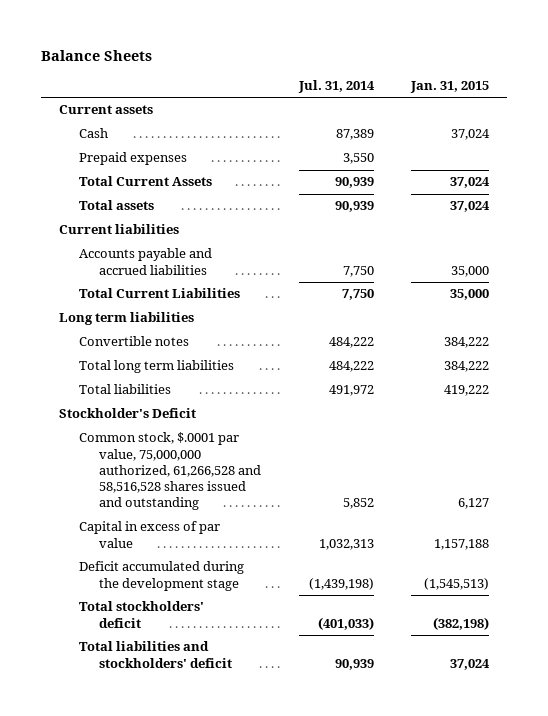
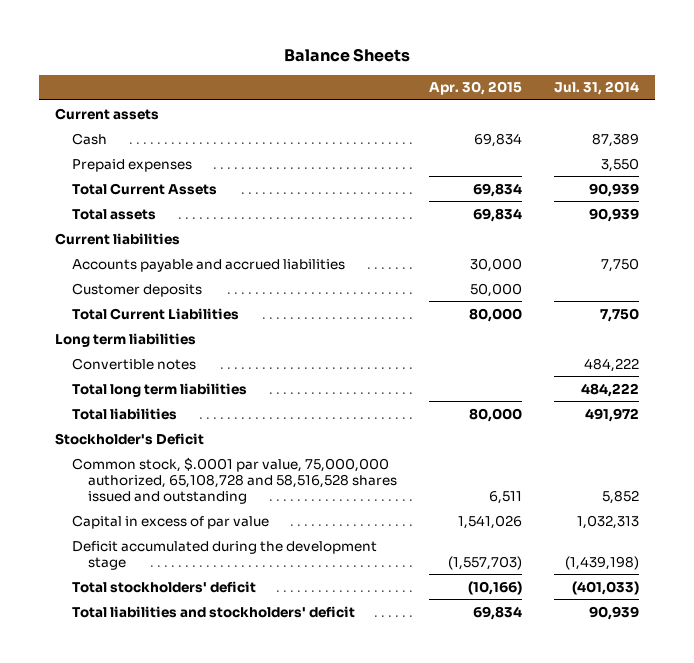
[409,80,489,93] Jan. 31, 2015 -> none
none -> [429,81,523,96] Apr. 30, 2015
none -> [71,282,202,297] Customer deposits
[79,432,262,511] Common stock, $.0001 par value, 75,000,000 authorized, 61,266,528 and 58,516,528 shares issued and outstanding -> [71,456,398,504] Common stock, $.0001 par value, 75,000,000 authorized, 65,108,728 and 58,516,528 shares issued and outstanding

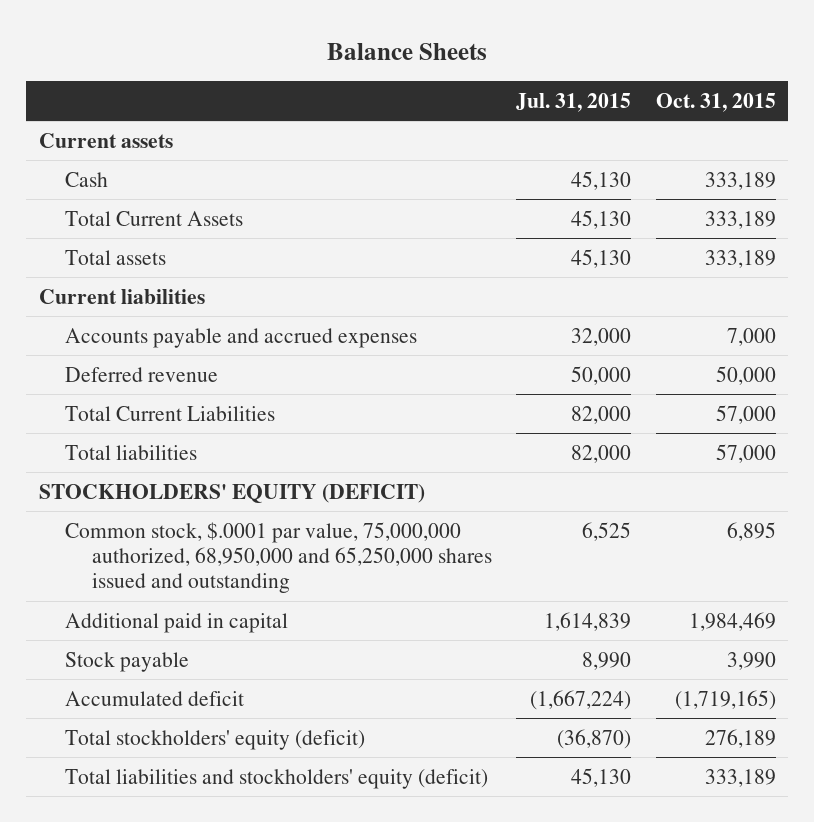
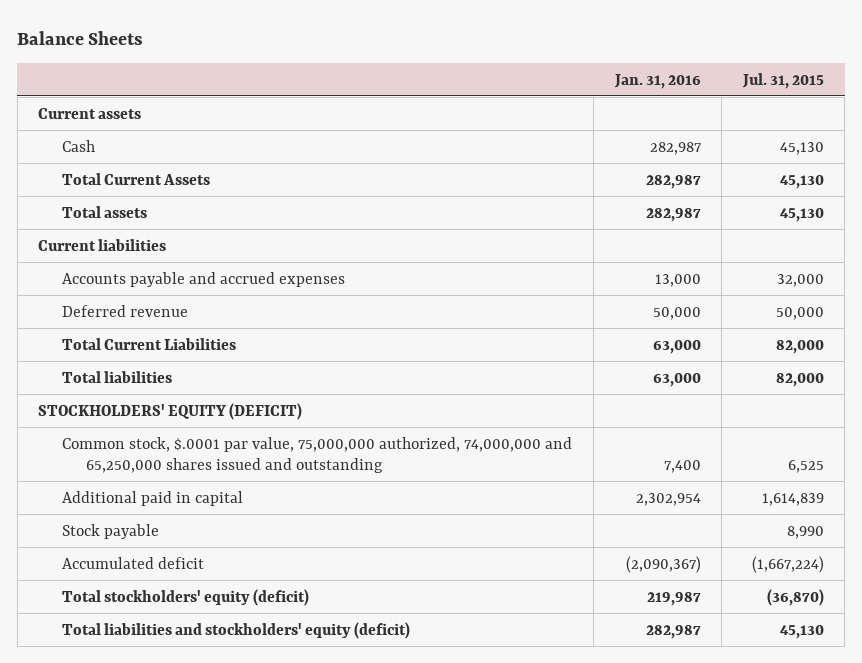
[655,92,776,112] Oct. 31, 2015 -> none
none -> [613,73,701,89] Jan. 31, 2016
[65,521,492,594] Common stock, $.0001 par value, 75,000,000 authorized, 68,950,000 and 65,250,000 shares issued and outstanding -> [62,436,573,473] Common stock, $.0001 par value, 75,000,000 authorized, 74,000,000 and 65,250,000 shares issued and outstanding

